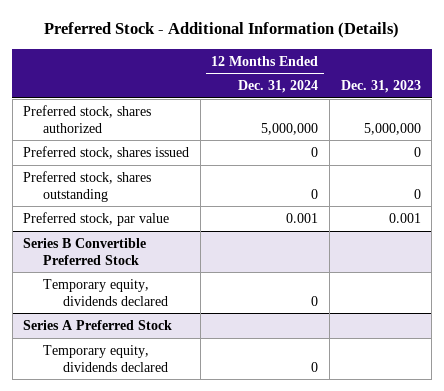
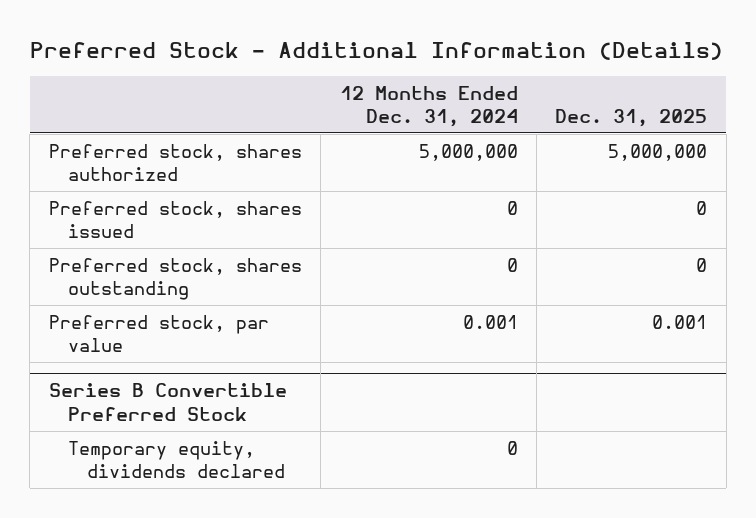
[340,80,421,94] Dec. 31, 2023 -> none
none -> [555,108,708,127] Dec. 31, 2025
[23,319,173,330] Series A Preferred Stock -> none
[43,344,168,372] Temporary equity, dividends declared -> none

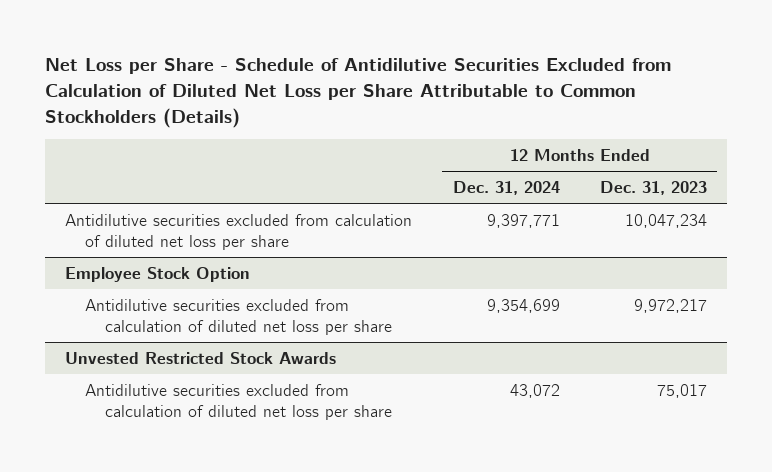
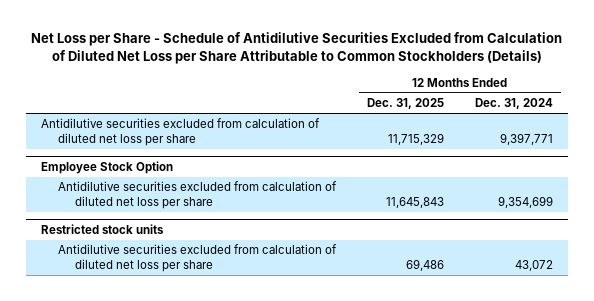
[599,180,707,195] Dec. 31, 2023 -> none
none -> [366,97,444,109] Dec. 31, 2025
[65,351,337,364] Unvested Restricted Stock Awards -> [40,223,164,234] Restricted stock units

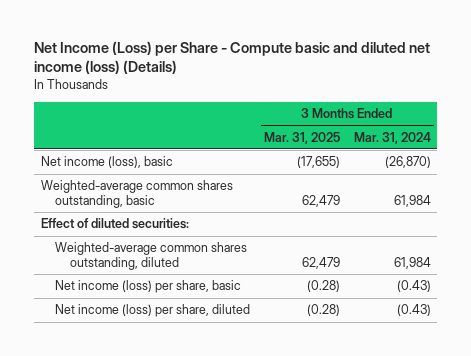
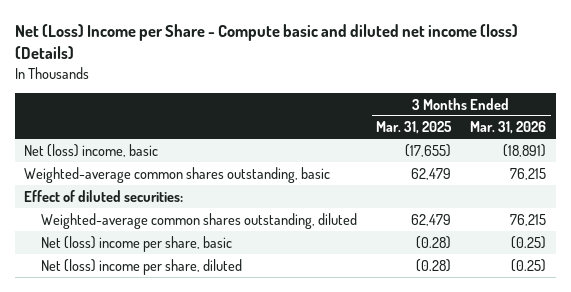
[33,41,430,75] Net Income (Loss) per Share - Compute basic and diluted net income (loss) (Details) -> [14,24,518,60] Net (Loss) Income per Share - Compute basic and diluted net income (loss) (Details)
[353,131,431,144] Mar. 31, 2024 -> none
none -> [470,121,547,135] Mar. 31, 2026
[40,156,173,169] Net income (loss), basic -> [24,143,159,157] Net (loss) income, basic
[55,280,242,294] Net income (loss) per share, basic -> [41,235,233,252] Net (loss) income per share, basic
[55,304,251,318] Net income (loss) per share, diluted -> [41,258,243,275] Net (loss) income per share, diluted

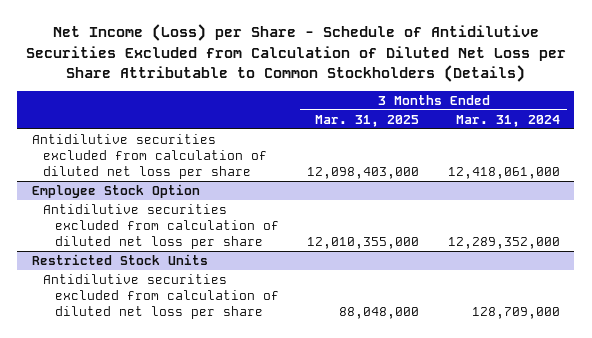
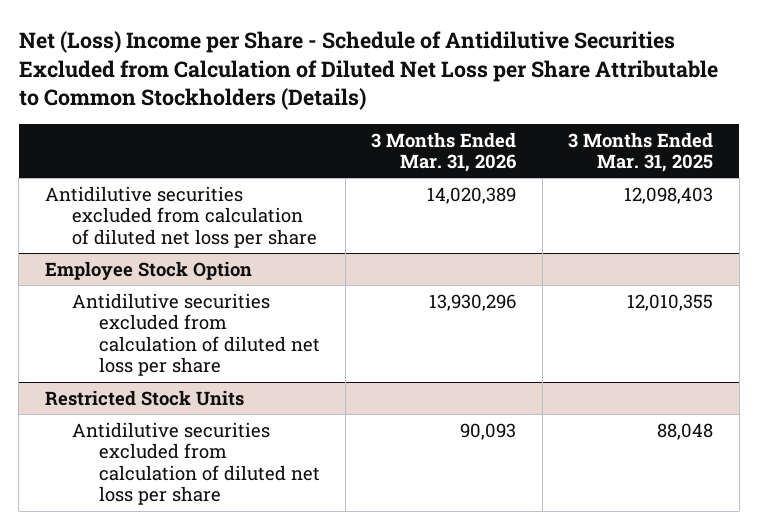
[25,24,566,82] Net Income (Loss) per Share - Schedule of Antidilutive Securities Excluded from Calculation of Diluted Net Loss per Share Attributable to Common Stockholders (Details) -> [18,30,718,111] Net (Loss) Income per Share - Schedule of Antidilutive Securities Excluded from Calculation of Diluted Net Loss per Share Attributable to Common Stockholders (Details)
[456,114,561,127] Mar. 31, 2024 -> none
none -> [371,131,517,173] 3 Months Ended Mar. 31, 2026
[307,166,420,179] 12,098,403,000 -> [624,186,714,204] 12,098,403
[307,236,420,249] 12,010,355,000 -> [627,293,714,311] 12,010,355
[339,306,420,319] 88,048,000 -> [657,422,714,440] 88,048

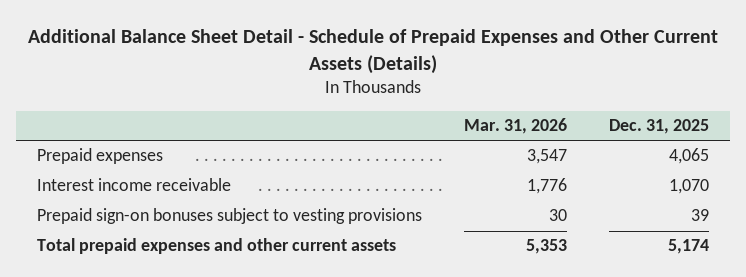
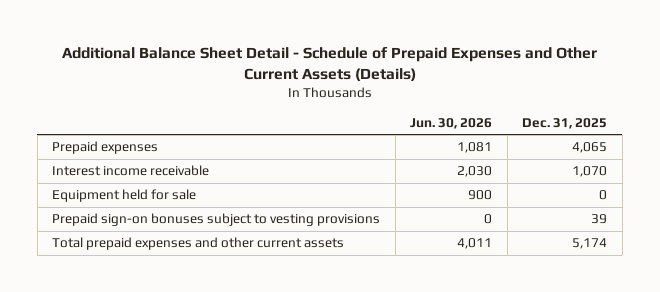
[464,118,568,135] Mar. 31, 2026 -> none
none -> [410,117,493,129] Jun. 30, 2026
none -> [52,189,197,203] Equipment held for sale

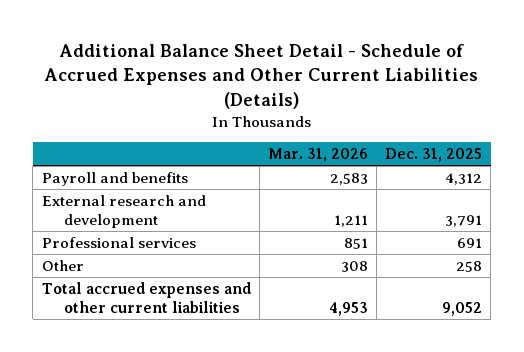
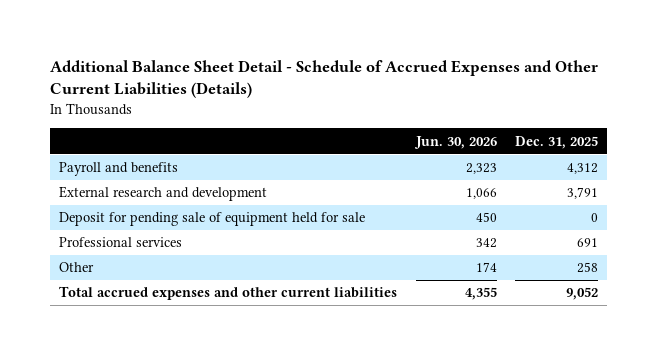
[267,148,368,163] Mar. 31, 2026 -> none
none -> [413,135,497,149] Jun. 30, 2026
none -> [59,212,366,227] Deposit for pending sale of equipment held for sale

